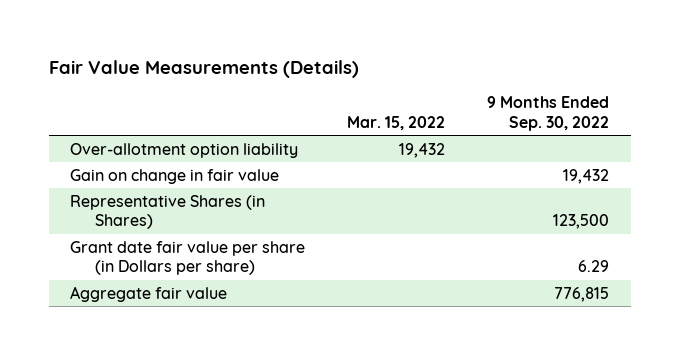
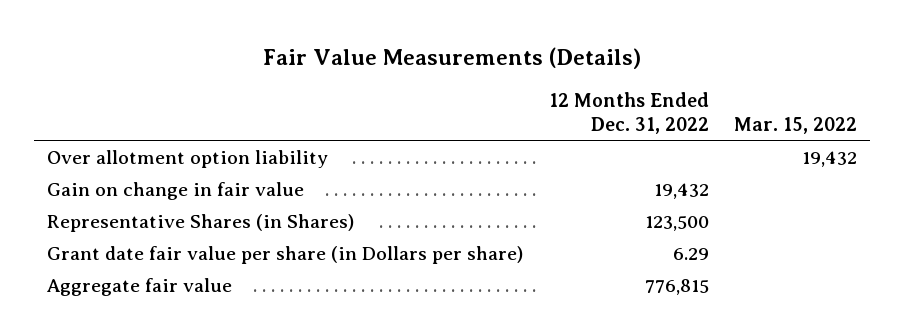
[487,96,610,131] 9 Months Ended Sep. 30, 2022 -> none
none -> [548,92,709,135] 12 Months Ended Dec. 31, 2022
[69,142,298,158] Over-allotment option liability -> [47,149,329,168] Over allotment option liability

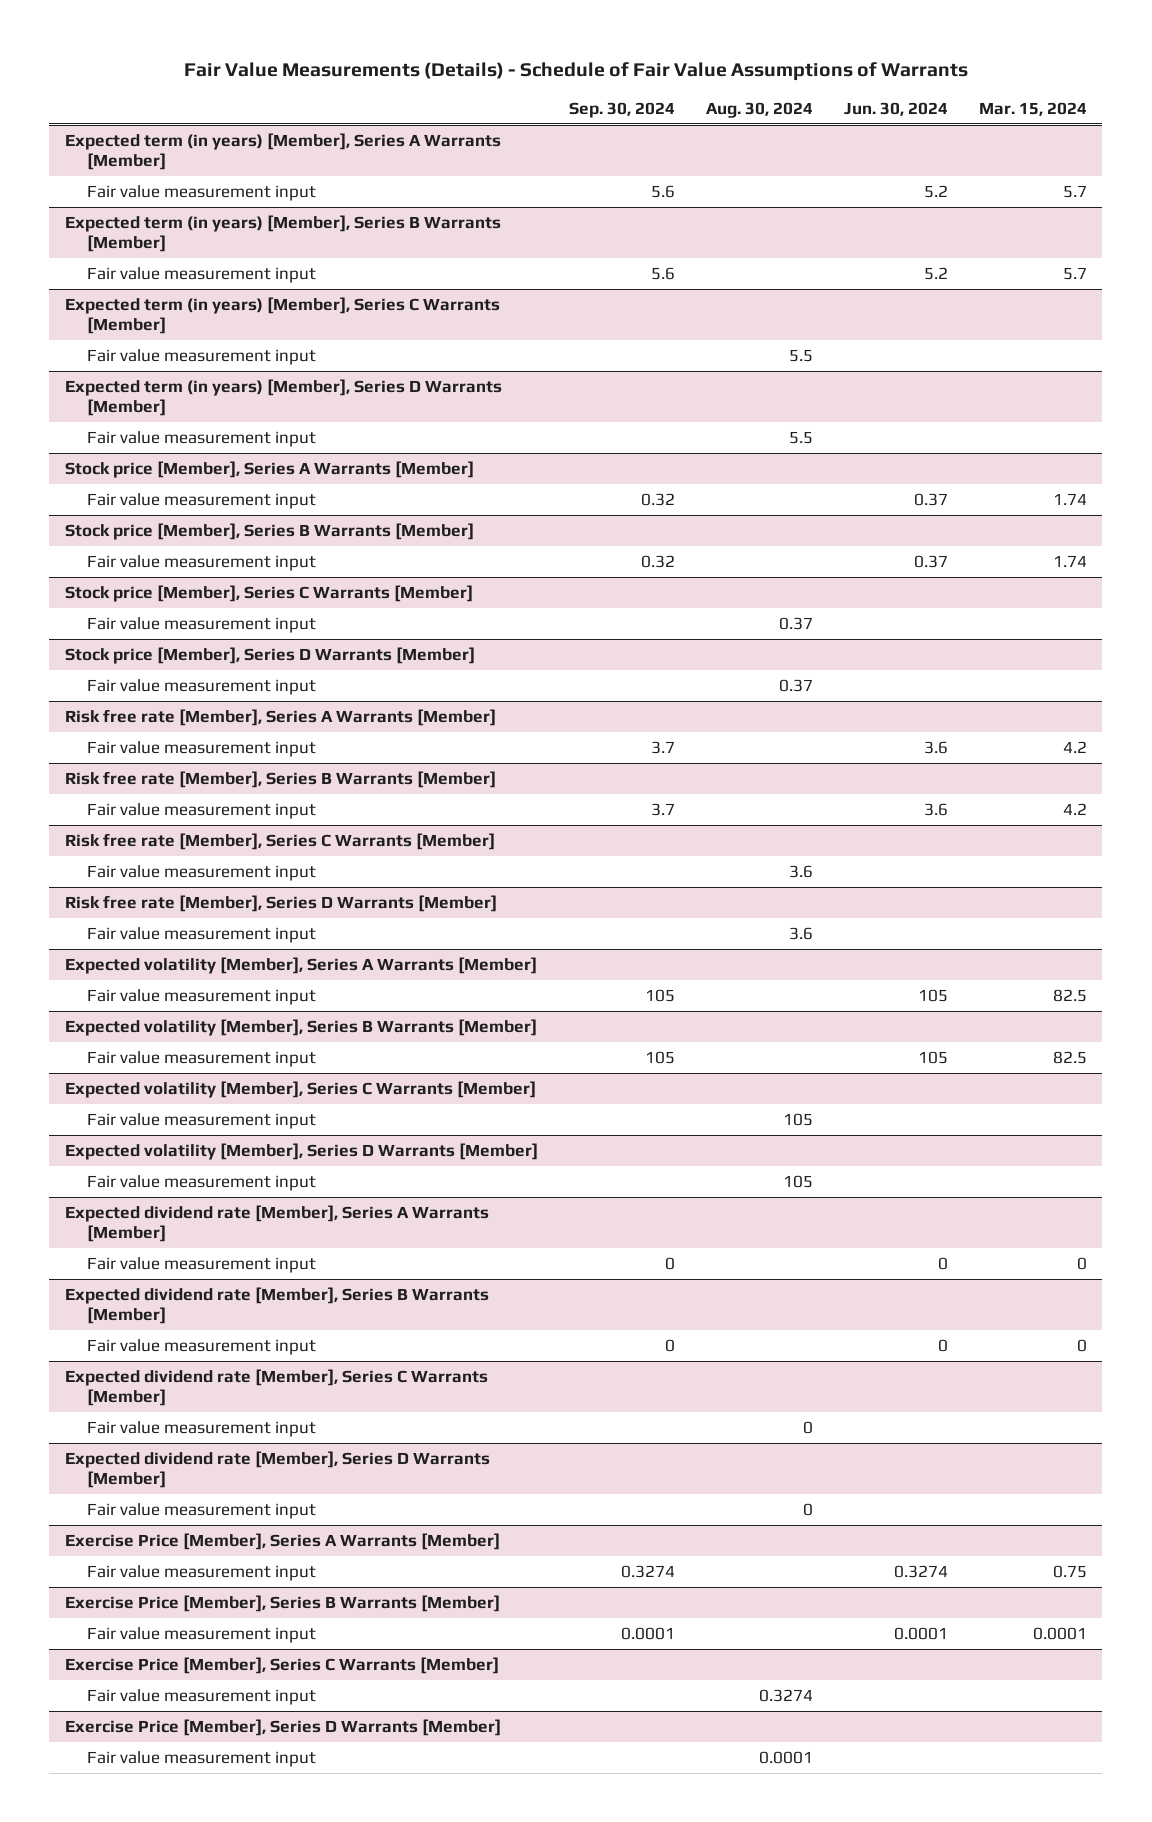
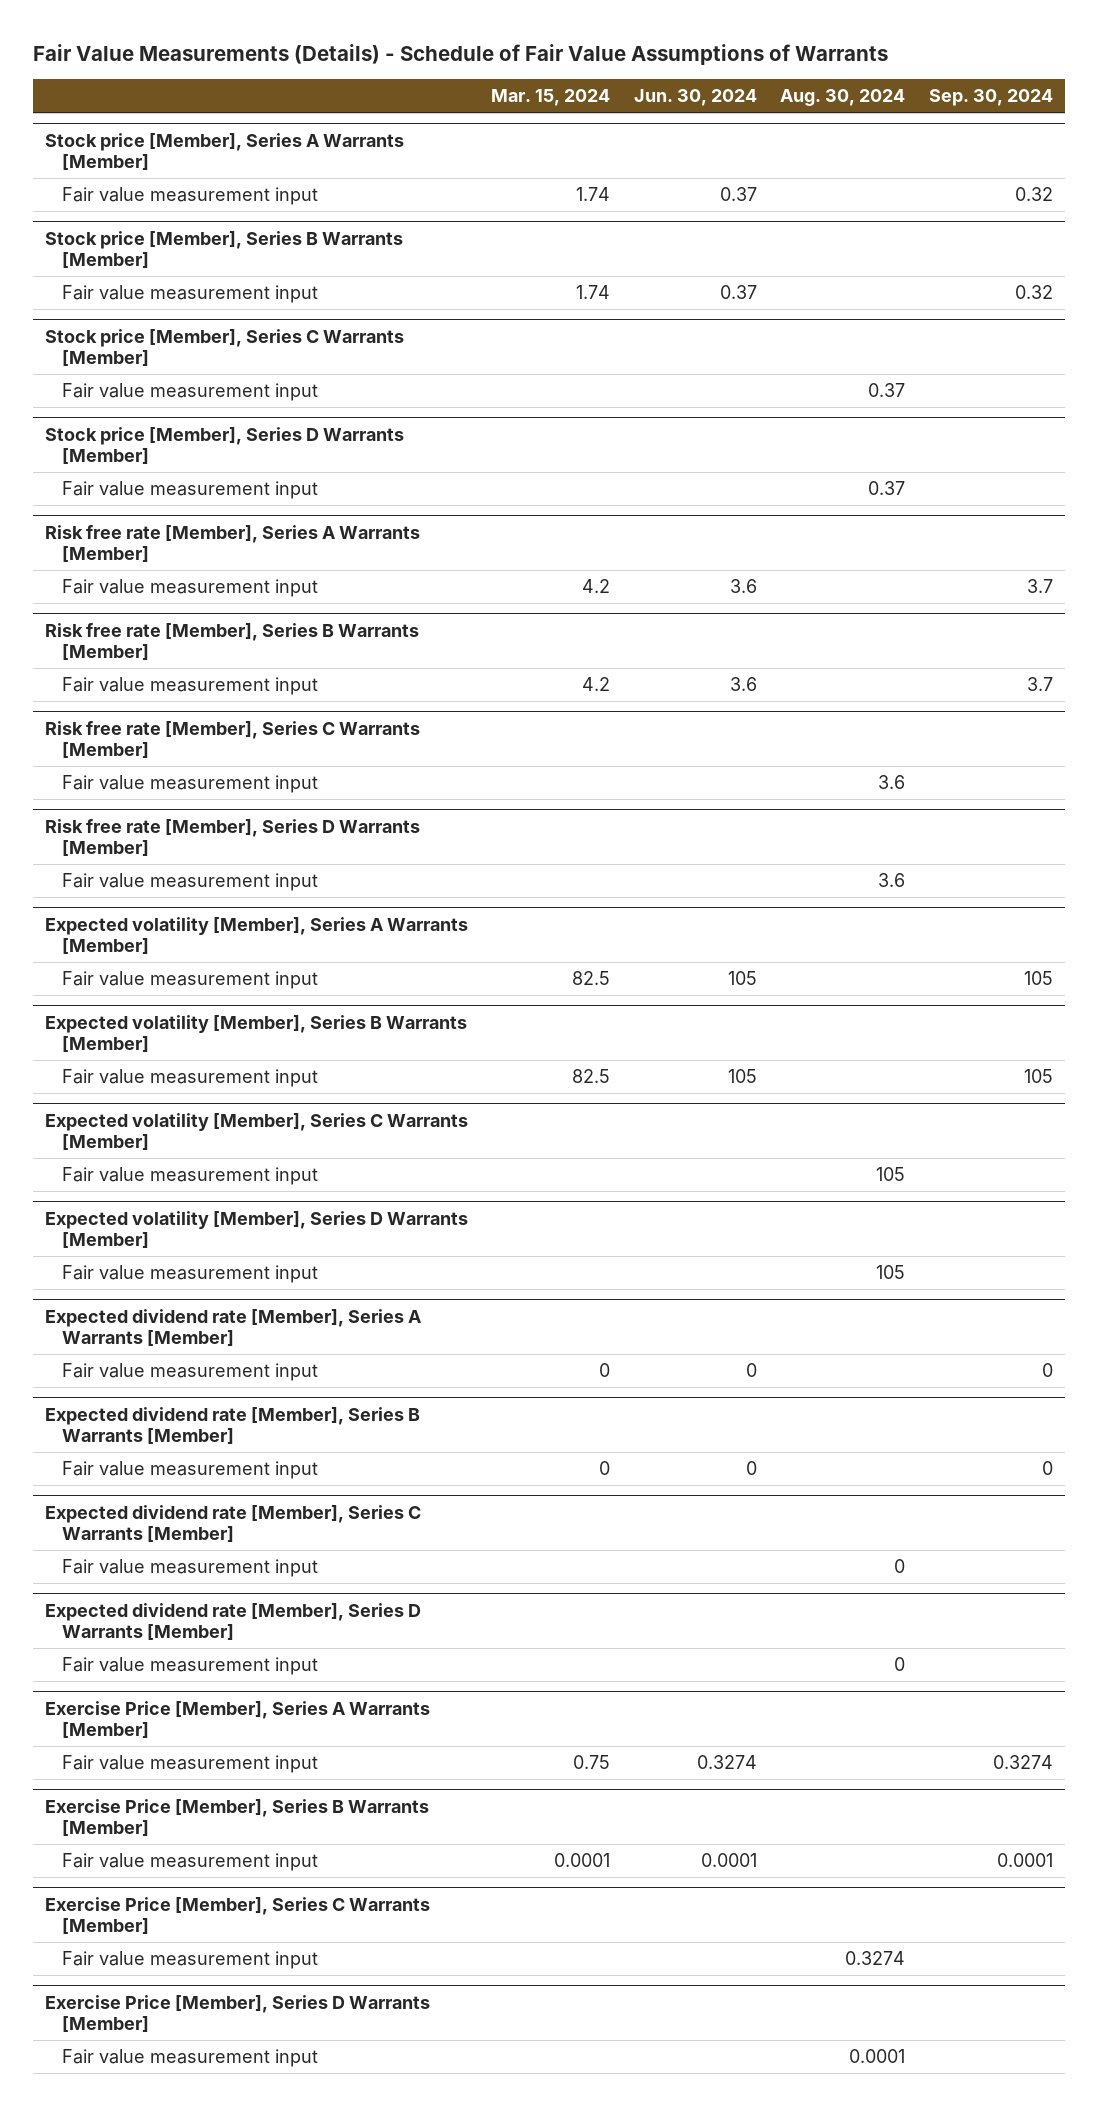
[64,133,501,171] Expected term (in years) [Member], Series A Warrants [Member] -> none
[87,185,317,202] Fair value measurement input -> none
[64,215,501,253] Expected term (in years) [Member], Series B Warrants [Member] -> none
[87,267,317,284] Fair value measurement input -> none
[64,297,500,335] Expected term (in years) [Member], Series C Warrants [Member] -> none
[87,349,317,366] Fair value measurement input -> none
[64,379,502,417] Expected term (in years) [Member], Series D Warrants [Member] -> none
[87,431,317,448] Fair value measurement input -> none

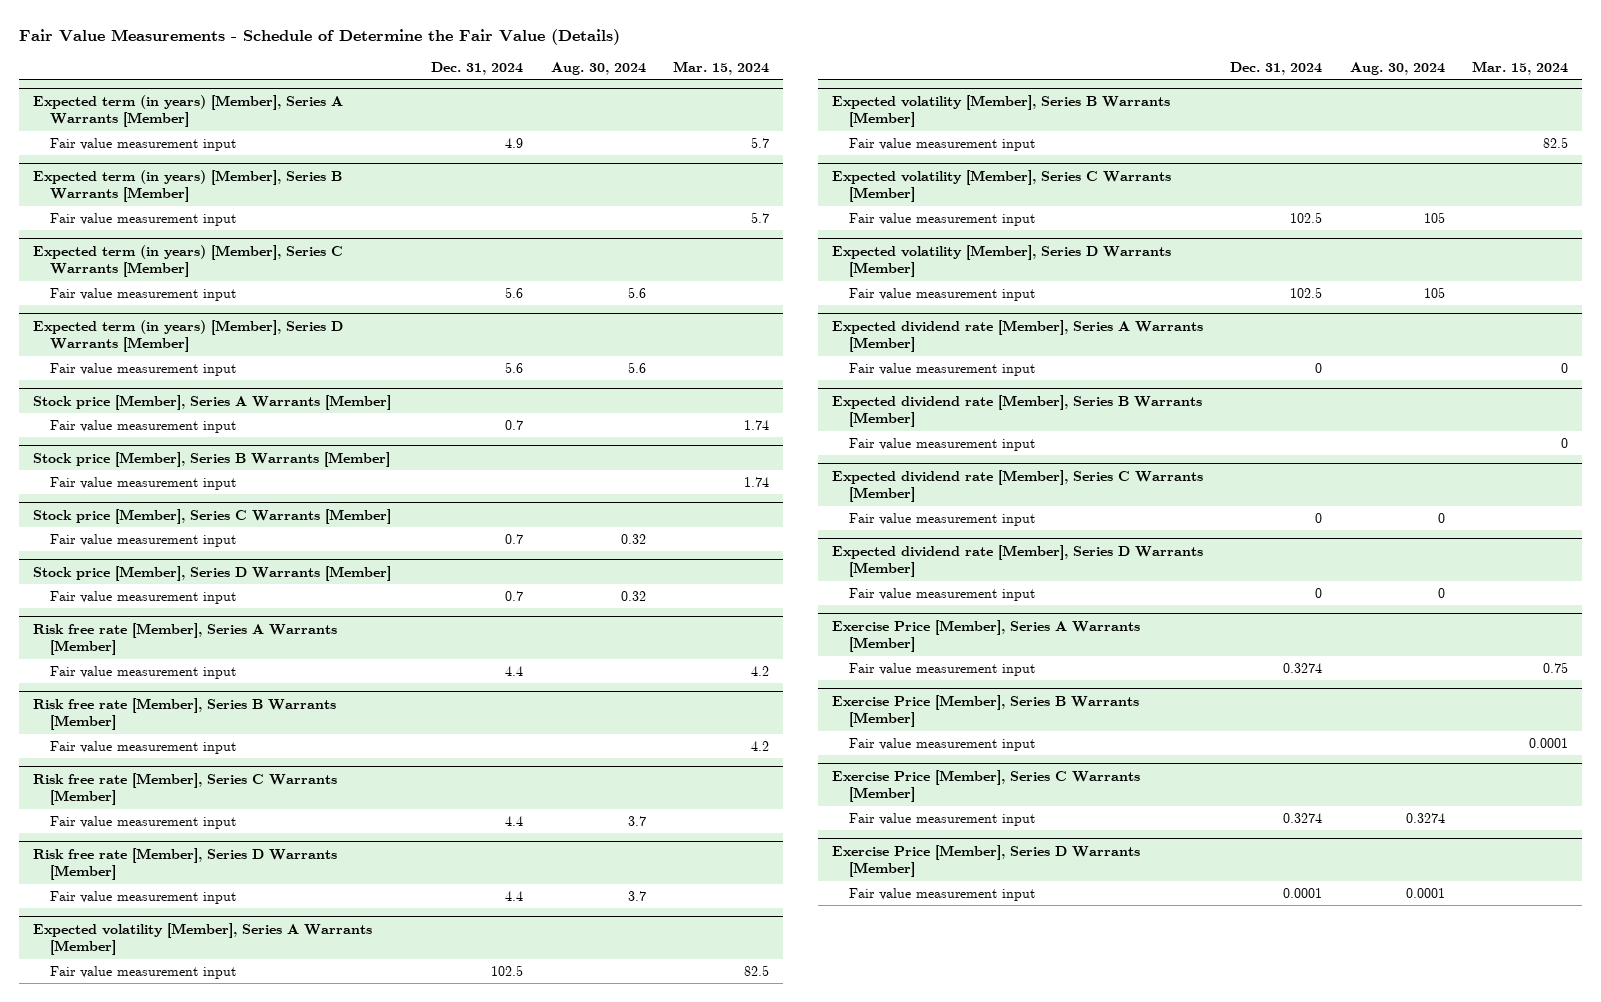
[33,43,889,65] Fair Value Measurements (Details) - Schedule of Fair Value Assumptions of Warrants -> [19,28,621,45] Fair Value Measurements - Schedule of Determine the Fair Value (Details)
[633,88,757,106] Jun. 30, 2024 -> none
[928,88,1053,106] Sep. 30, 2024 -> none
none -> [431,61,524,75] Dec. 31, 2024
none -> [32,94,343,128] Expected term (in years) [Member], Series A Warrants [Member]
none -> [50,138,237,152] Fair value measurement input
none -> [32,169,342,203] Expected term (in years) [Member], Series B Warrants [Member]
none -> [50,213,237,227] Fair value measurement input
none -> [32,244,343,278] Expected term (in years) [Member], Series C Warrants [Member]
none -> [50,288,237,302] Fair value measurement input
none -> [32,319,343,353] Expected term (in years) [Member], Series D Warrants [Member]
none -> [50,363,237,377] Fair value measurement input
[868,383,906,398] 0.37 -> [620,534,646,545] 0.32
[868,481,906,496] 0.37 -> [620,591,646,602] 0.32
[878,775,906,790] 3.6 -> [627,816,646,827] 3.7
[878,873,906,888] 3.6 -> [627,891,646,902] 3.7

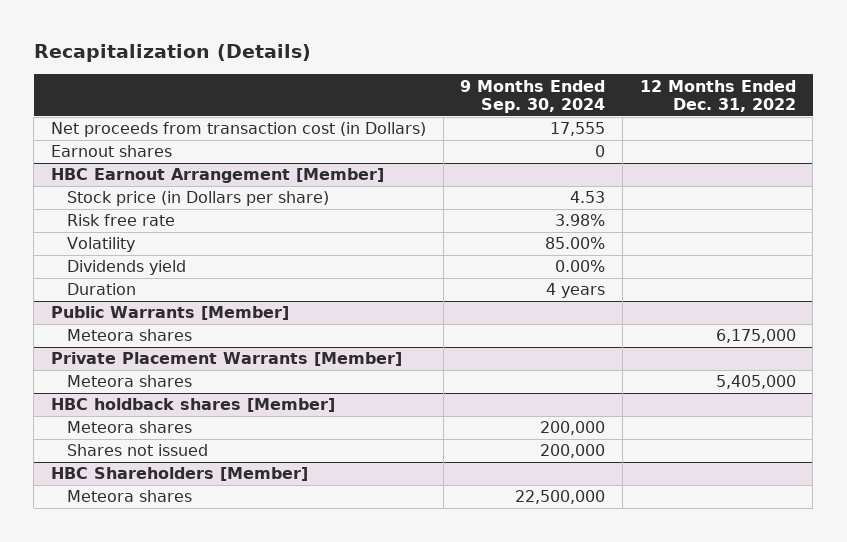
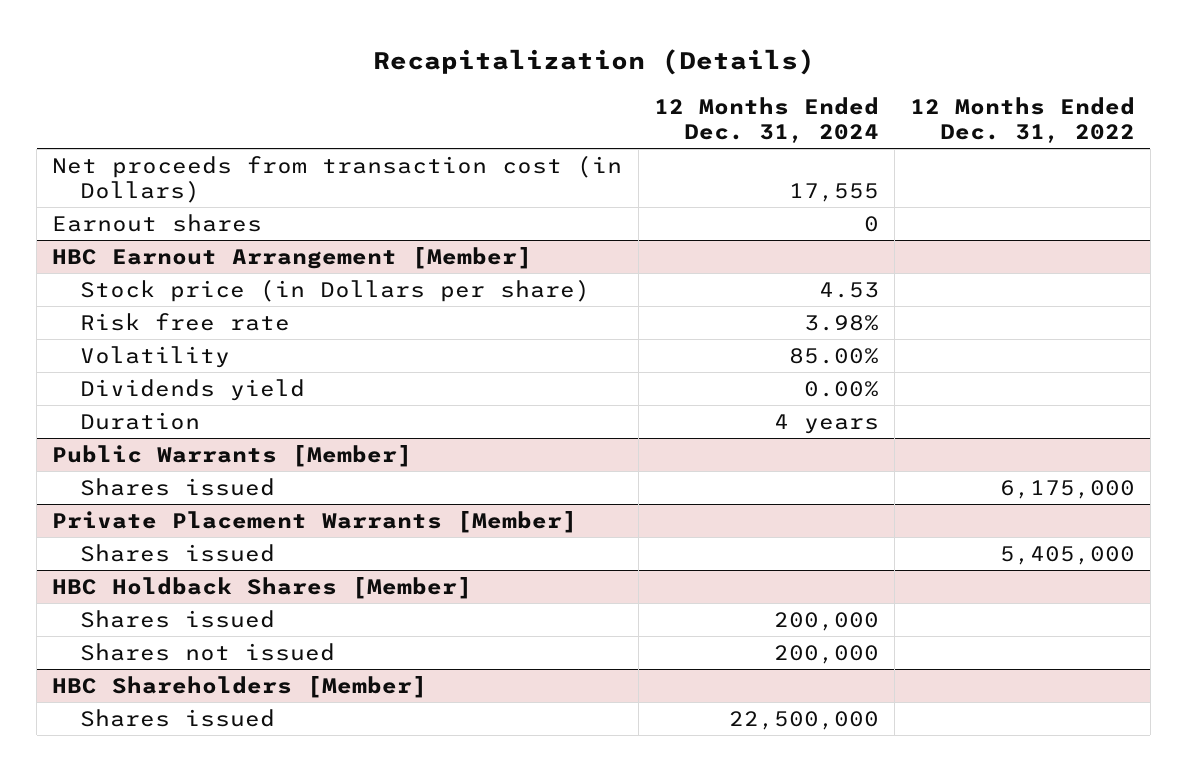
[460,79,606,114] 9 Months Ended Sep. 30, 2024 -> none
none -> [653,96,879,144] 12 Months Ended Dec. 31, 2024
[67,329,193,342] Meteora shares -> [80,477,276,496] Shares issued
[67,375,193,388] Meteora shares -> [80,543,276,562] Shares issued
[50,398,335,413] HBC holdback shares [Member] -> [52,576,473,599] HBC Holdback Shares [Member]
[67,421,193,434] Meteora shares -> [80,609,276,628] Shares issued
[67,490,193,503] Meteora shares -> [80,708,276,727] Shares issued

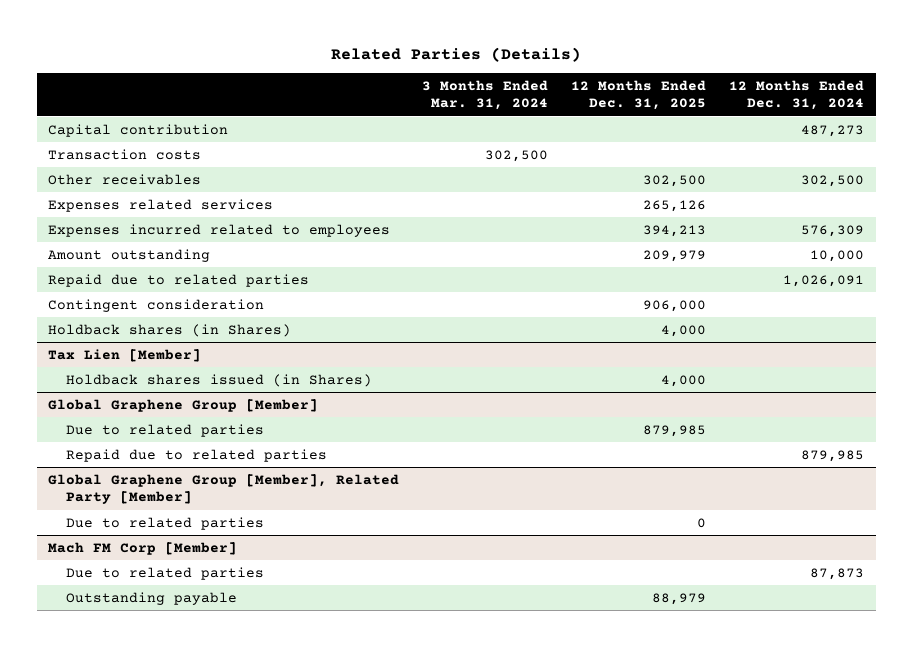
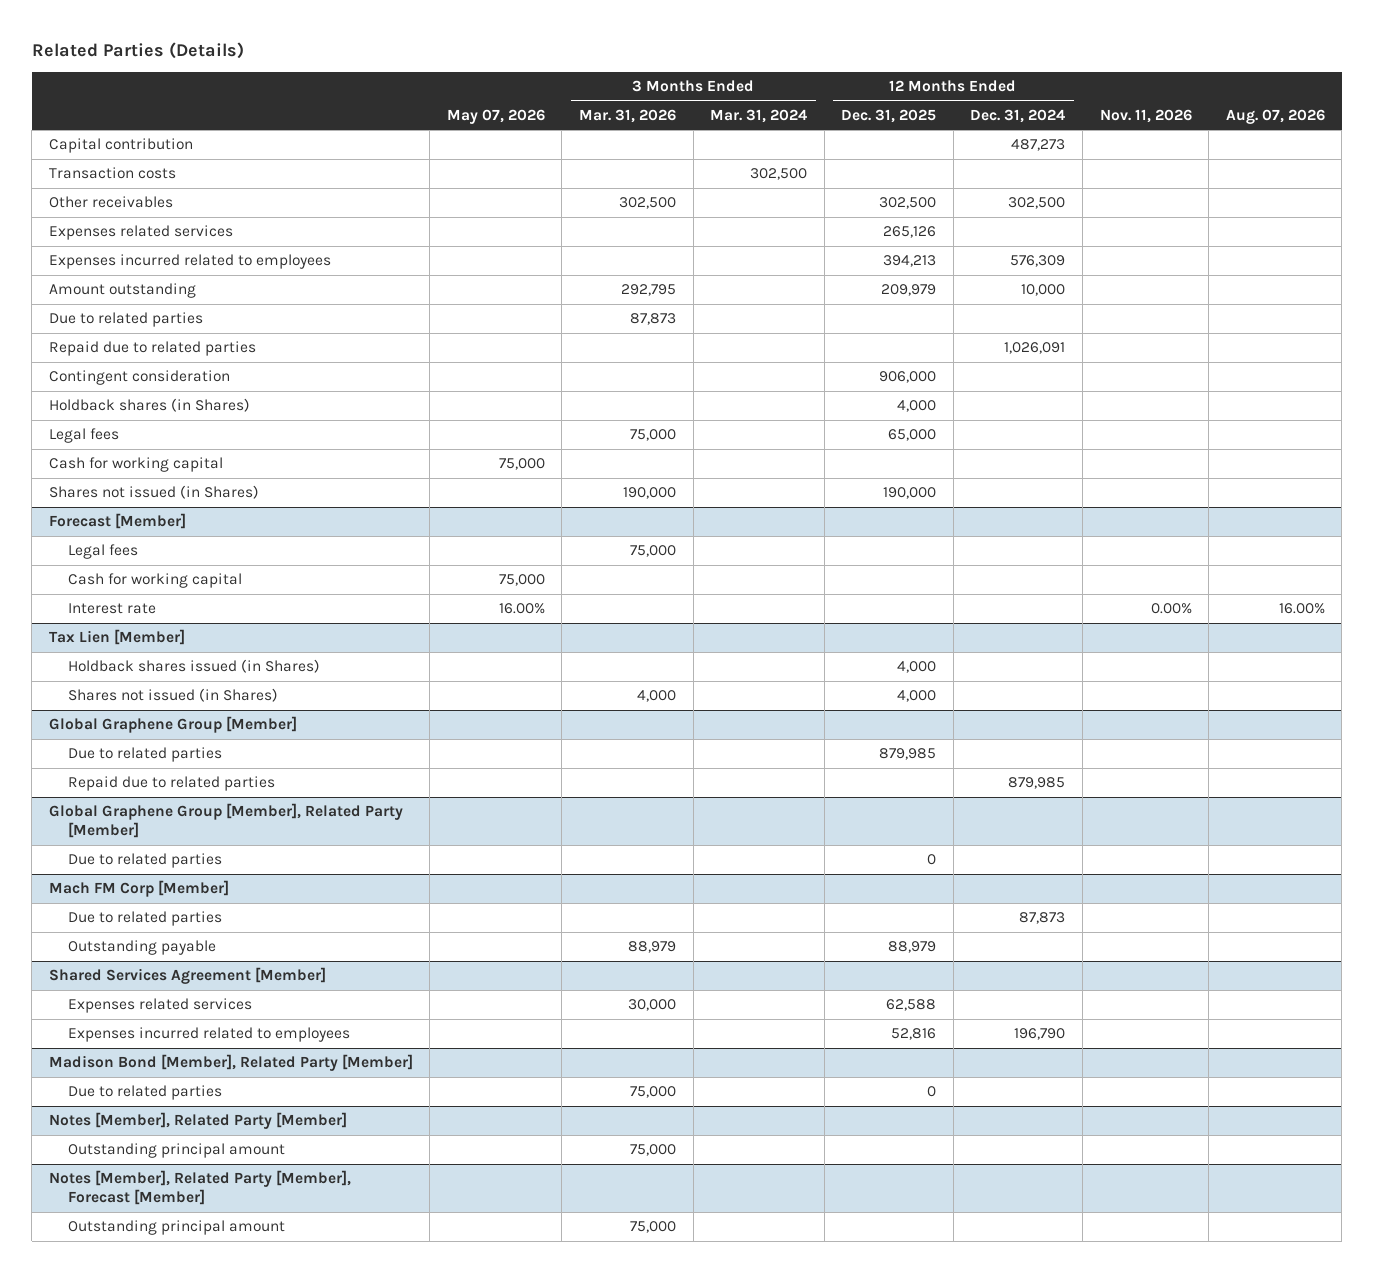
none -> [446,108,545,124] May 07, 2026
none -> [579,108,677,123] Mar. 31, 2026
none -> [1099,108,1192,123] Nov. 11, 2026
none -> [1225,108,1325,124] Aug. 07, 2026
none -> [48,312,203,328] Due to related parties
none -> [48,428,119,444] Legal fees
none -> [48,457,223,473] Cash for working capital
none -> [48,485,259,500] Shares not issued (in Shares)
none -> [48,513,186,530] Forecast [Member]
none -> [68,544,139,560] Legal fees
none -> [68,573,243,589] Cash for working capital
none -> [68,603,157,615] Interest rate
none -> [68,688,279,703] Shares not issued (in Shares)
none -> [48,967,326,985] Shared Services Agreement [Member]
none -> [68,998,253,1014] Expenses related services
none -> [68,1027,351,1043] Expenses incurred related to employees
none -> [48,1054,413,1072] Madison Bond [Member], Related Party [Member]
none -> [68,1085,223,1101] Due to related parties
none -> [48,1112,347,1130] Notes [Member], Related Party [Member]
none -> [68,1143,286,1159] Outstanding principal amount
none -> [48,1170,351,1206] Notes [Member], Related Party [Member], Forecast [Member]
none -> [68,1220,286,1236] Outstanding principal amount

